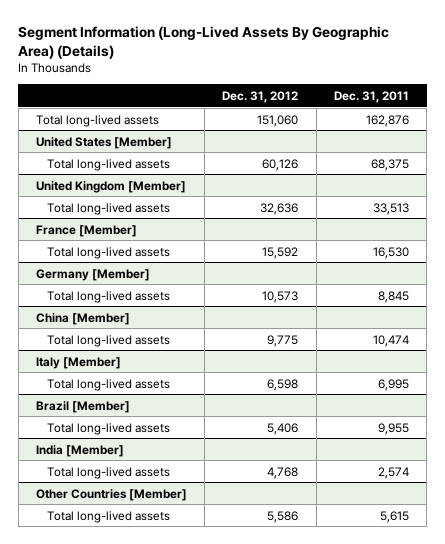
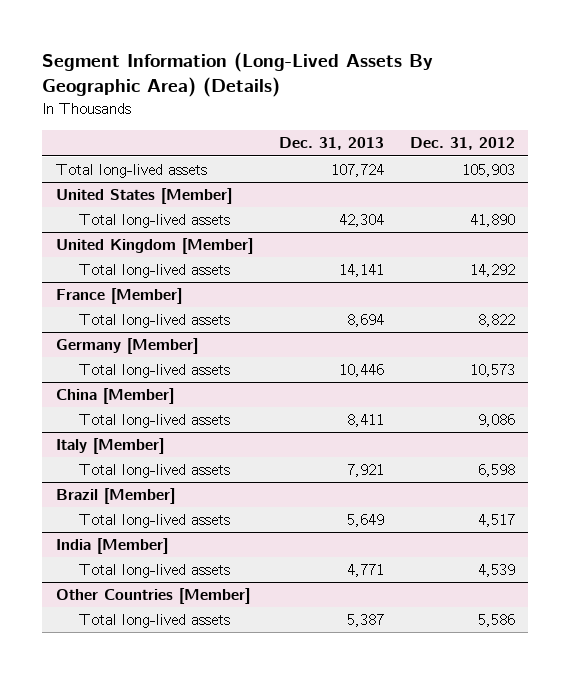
[334,90,410,103] Dec. 31, 2011 -> none
none -> [278,137,384,151] Dec. 31, 2013
[257,114,299,127] 151,060 -> [462,164,516,178] 105,903
[262,158,299,171] 60,126 -> [470,214,516,228] 41,890
[260,202,299,215] 32,636 -> [470,264,516,278] 14,292
[262,246,299,259] 15,592 -> [478,314,516,328] 8,822
[267,334,299,347] 9,775 -> [478,414,516,428] 9,086
[267,422,299,435] 5,406 -> [478,514,516,528] 4,517
[267,466,299,479] 4,768 -> [478,564,516,578] 4,539

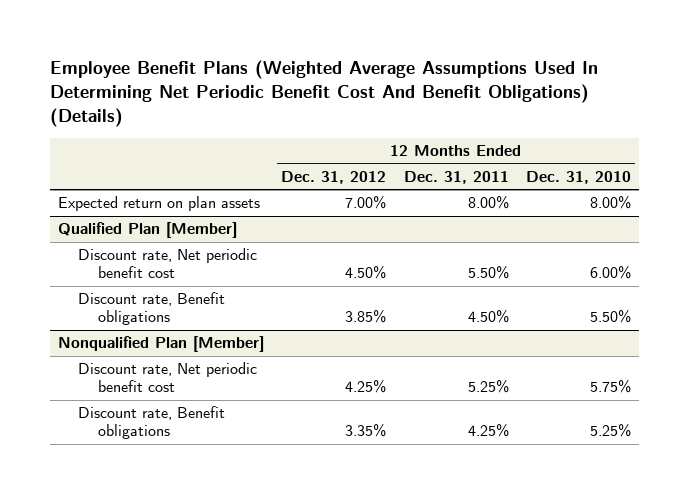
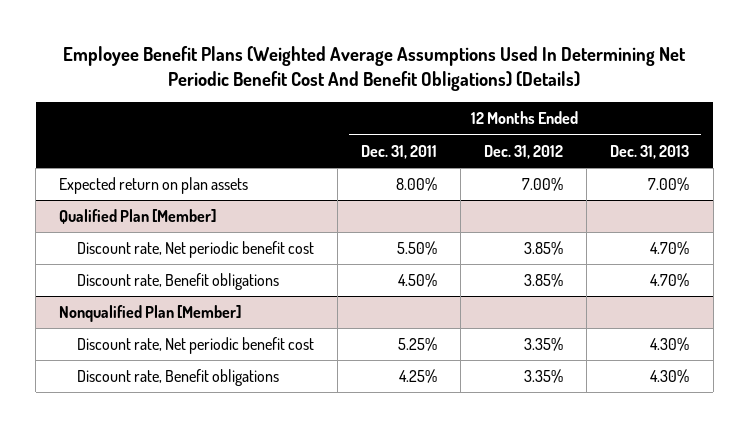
[525,170,631,184] Dec. 31, 2010 -> none
none -> [610,144,690,159] Dec. 31, 2013
[345,265,387,280] 4.50% -> [524,241,564,256] 3.85%
[345,379,387,394] 4.25% -> [524,337,564,352] 3.35%

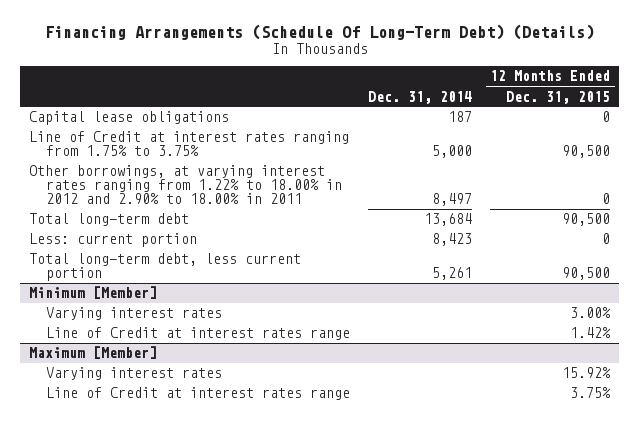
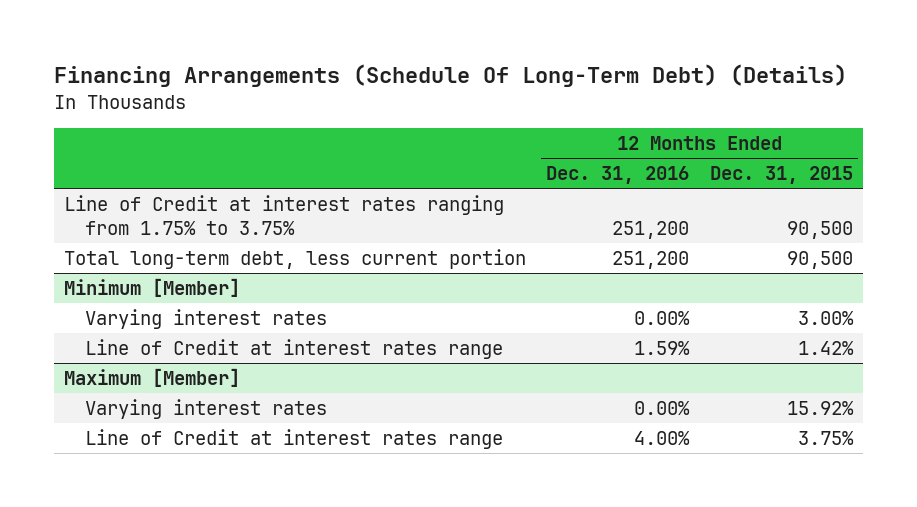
[368,90,473,104] Dec. 31, 2014 -> none
none -> [546,166,690,185] Dec. 31, 2016
[29,111,230,126] Capital lease obligations -> none
[29,165,343,204] Other borrowings, at varying interest rates ranging from 1.22% to 18.00% in 2012 and 2.90% to 18.00% in 2011 -> none
[29,213,190,227] Total long-term debt -> none
[29,233,198,248] Less: current portion -> none

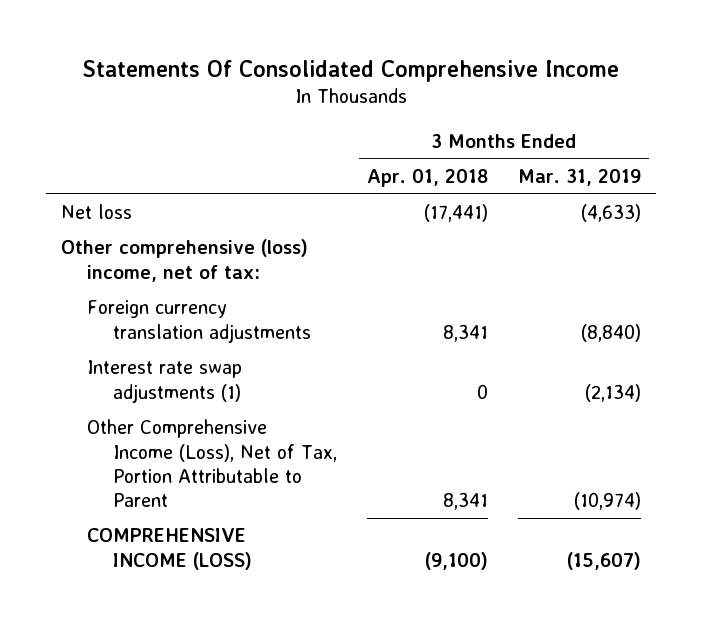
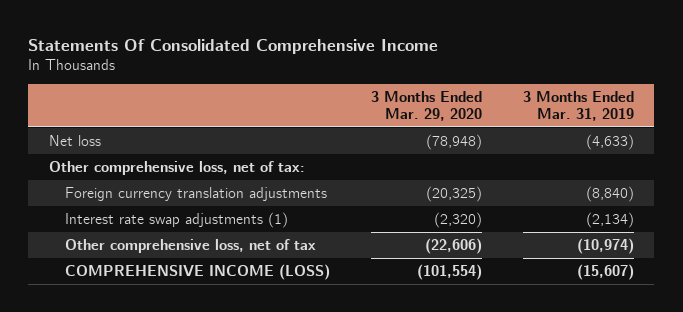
[366,168,488,187] Apr. 01, 2018 -> none
none -> [371,91,483,121] 3 Months Ended Mar. 29, 2020
[61,239,309,282] Other comprehensive (loss) income, net of tax: -> [48,160,305,175] Other comprehensive loss, net of tax:
[86,419,337,508] Other Comprehensive Income (Loss), Net of Tax, Portion Attributable to Parent -> [65,238,317,253] Other comprehensive loss, net of tax

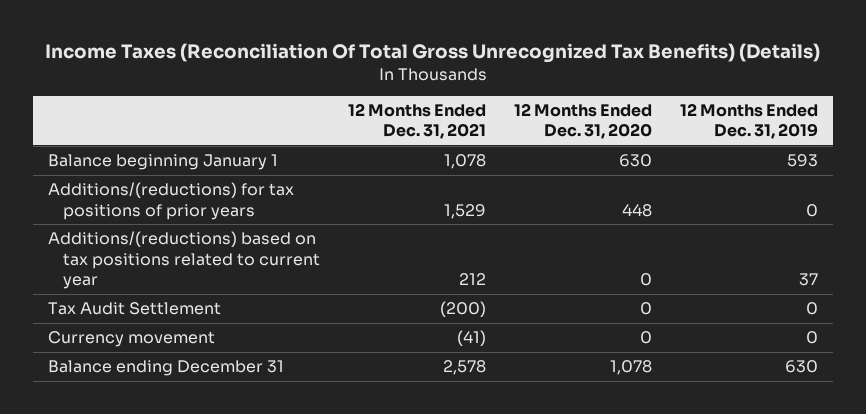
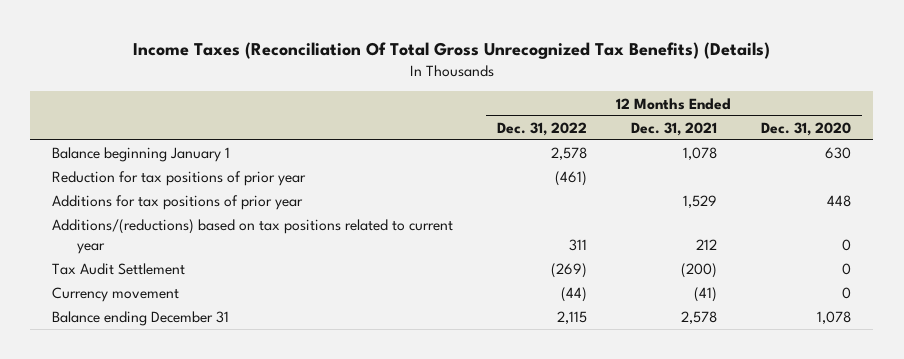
[680,102,819,140] 12 Months Ended Dec. 31, 2019 -> none
none -> [497,121,588,136] Dec. 31, 2022
none -> [52,171,307,187] Reduction for tax positions of prior year
[47,182,294,220] Additions/(reductions) for tax positions of prior years -> [52,195,304,211] Additions for tax positions of prior year

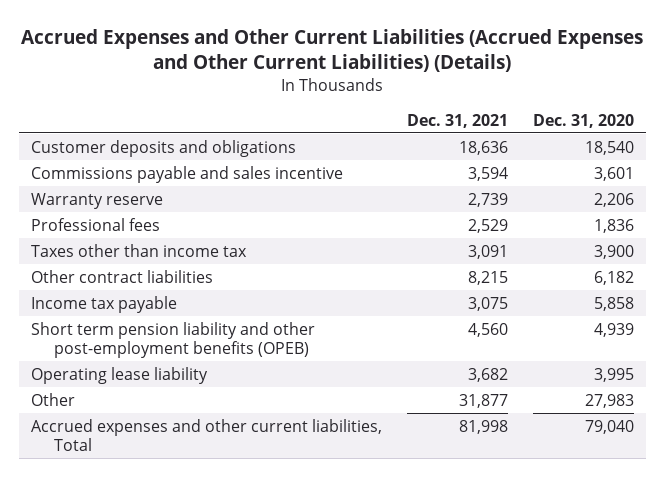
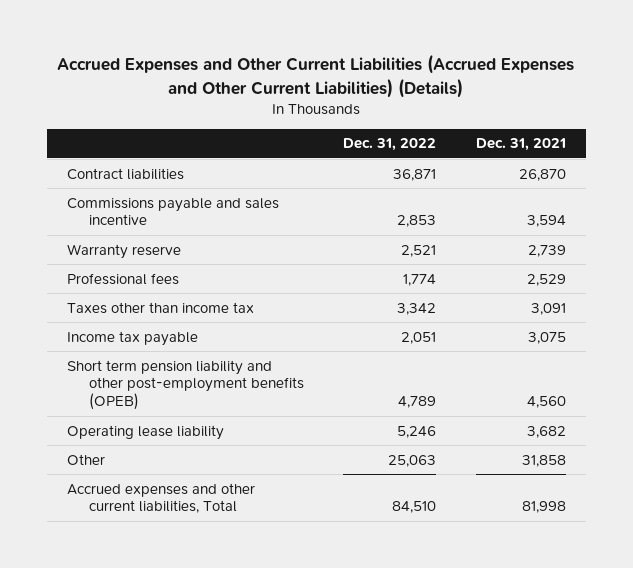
[532,113,634,128] Dec. 31, 2020 -> none
none -> [343,138,437,152] Dec. 31, 2022
[31,139,297,157] Customer deposits and obligations -> none
none -> [67,167,185,180] Contract liabilities
[31,269,214,283] Other contract liabilities -> none
[458,393,508,408] 31,877 -> [521,454,566,467] 31,858

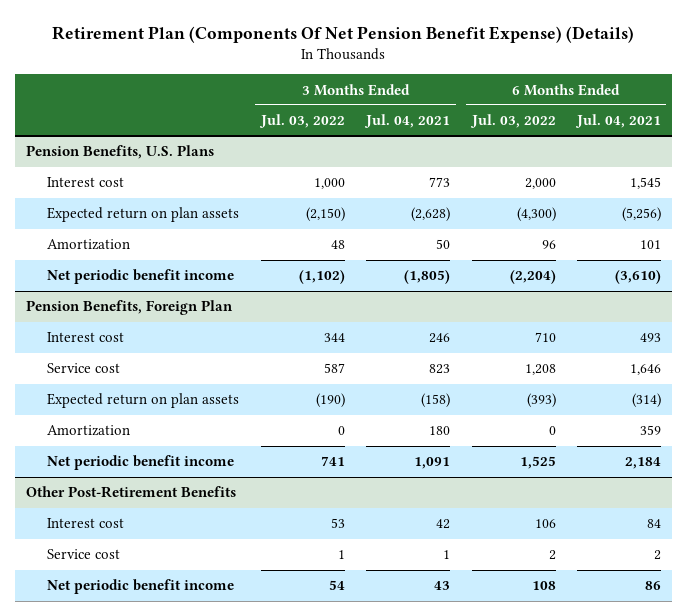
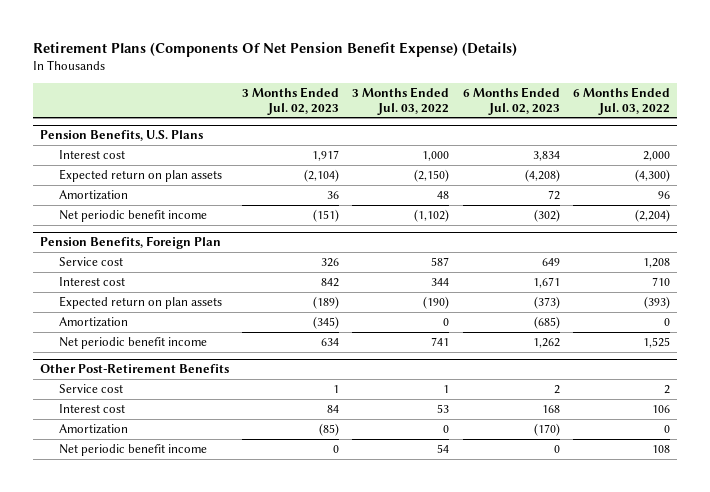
[52,25,635,43] Retirement Plan (Components Of Net Pension Benefit Expense) (Details) -> [32,41,517,57] Retirement Plans (Components Of Net Pension Benefit Expense) (Details)
[364,114,451,129] Jul. 04, 2021 -> none
[575,114,662,129] Jul. 04, 2021 -> none
none -> [241,86,339,115] 3 Months Ended Jul. 02, 2023
none -> [462,86,560,115] 6 Months Ended Jul. 02, 2023
[47,332,125,343] Interest cost -> [59,276,126,286] Interest cost
[47,518,125,529] Interest cost -> [59,403,126,413] Interest cost
none -> [59,423,129,434] Amortization

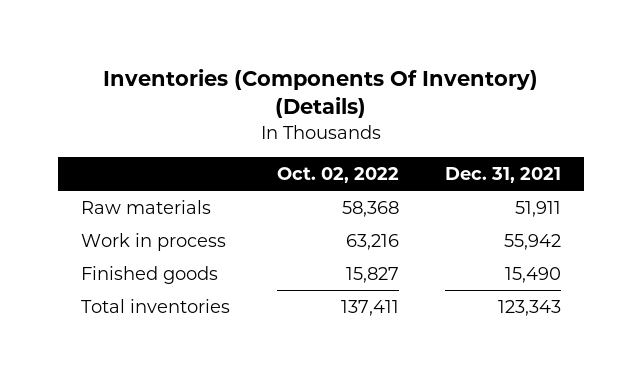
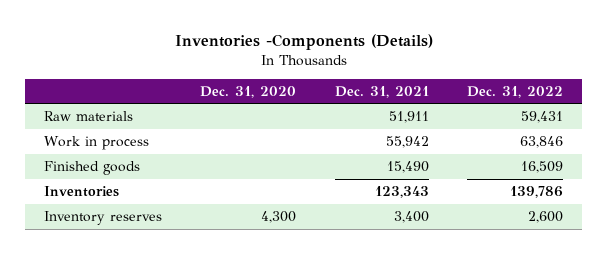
[103,69,539,119] Inventories (Components Of Inventory) (Details) -> [174,34,433,51] Inventories -Components (Details)
[276,167,399,184] Oct. 02, 2022 -> none
none -> [200,85,297,98] Dec. 31, 2020
none -> [467,85,564,98] Dec. 31, 2022
[81,298,231,313] Total inventories -> [43,186,119,198] Inventories
none -> [43,211,162,226] Inventory reserves

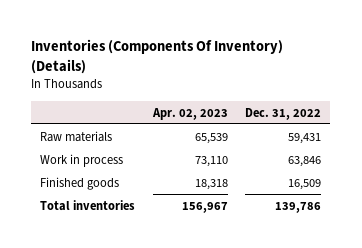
[174,34,433,51] Inventories -Components (Details) -> [31,39,284,74] Inventories (Components Of Inventory) (Details)
[200,85,297,98] Dec. 31, 2020 -> none
[334,85,429,98] Dec. 31, 2021 -> none
none -> [151,107,228,120] Apr. 02, 2023
[43,211,162,226] Inventory reserves -> none
[43,186,119,198] Inventories -> [40,199,136,211] Total inventories

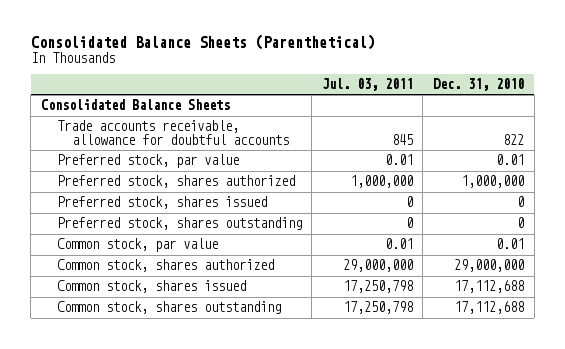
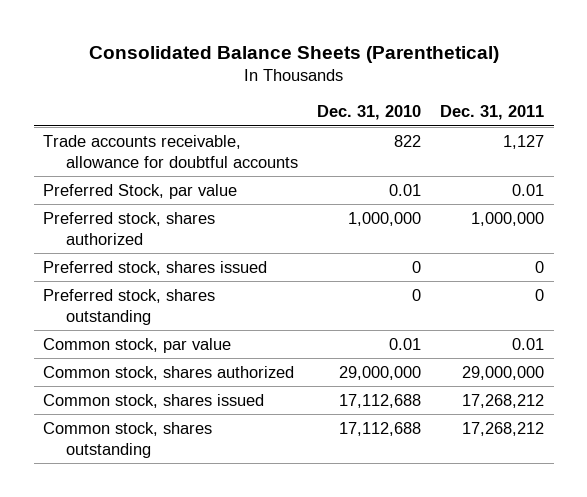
[321,78,413,92] Jul. 03, 2011 -> none
none -> [440,105,545,121] Dec. 31, 2011
[40,99,230,111] Consolidated Balance Sheets -> none
[56,154,239,169] Preferred stock, par value -> [42,183,237,199] Preferred Stock, par value

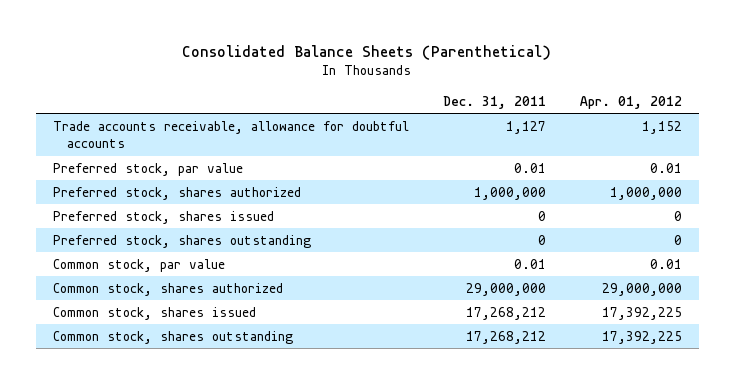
[317,105,422,121] Dec. 31, 2010 -> none
none -> [579,95,682,109] Apr. 01, 2012
[42,183,237,199] Preferred Stock, par value -> [52,162,243,176] Preferred stock, par value

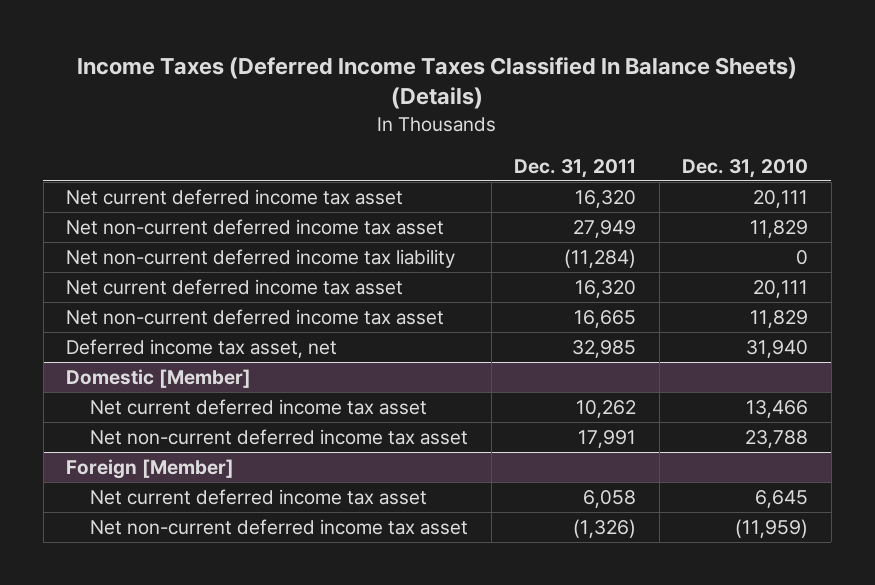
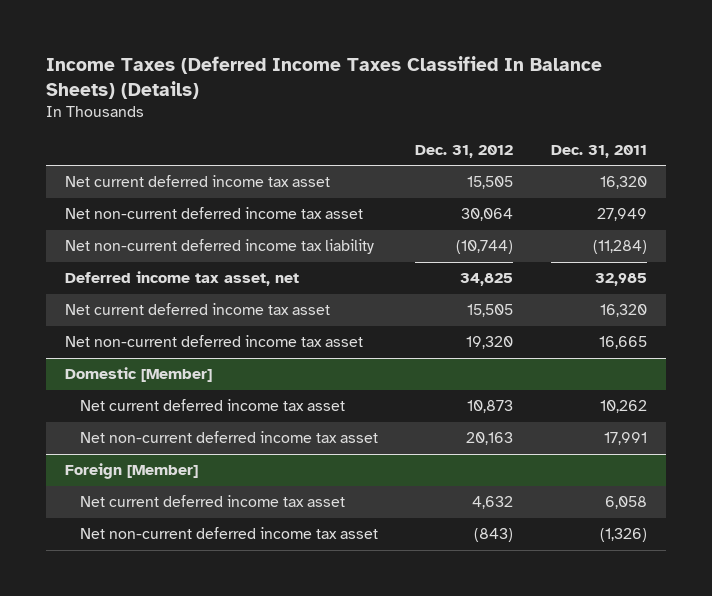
[682,158,809,178] Dec. 31, 2010 -> none
none -> [415,144,514,158] Dec. 31, 2012
[66,339,338,359] Deferred income tax asset, net -> [64,271,299,287] Deferred income tax asset, net

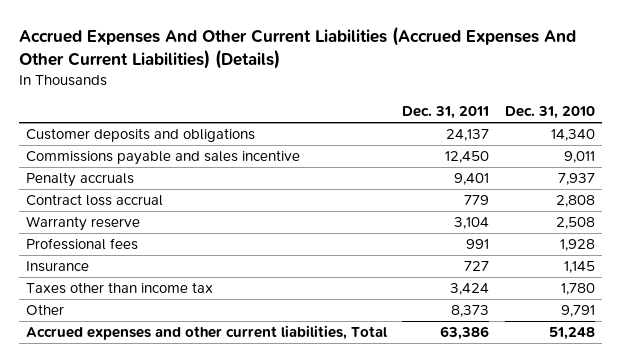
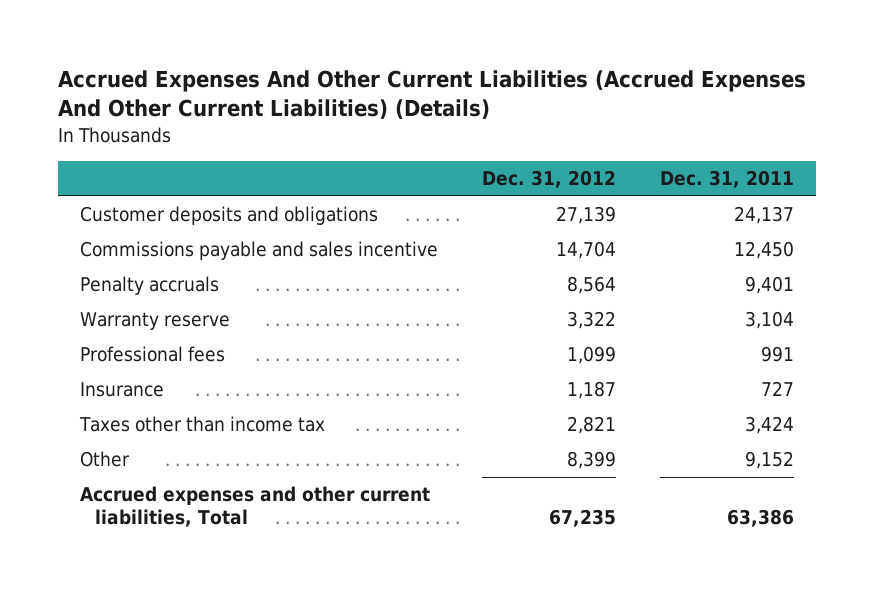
[504,106,595,120] Dec. 31, 2010 -> none
none -> [481,170,616,189] Dec. 31, 2012
[26,194,164,207] Contract loss accrual -> none
[451,305,490,318] 8,373 -> [744,451,794,470] 9,152

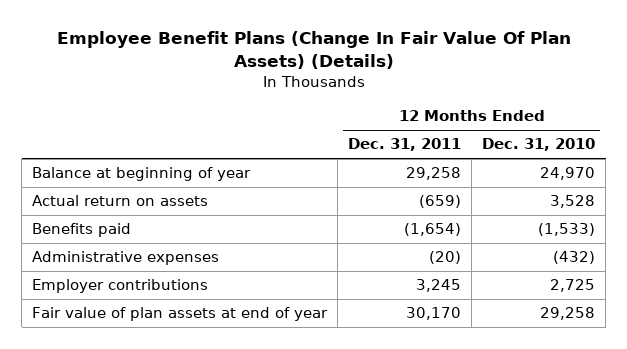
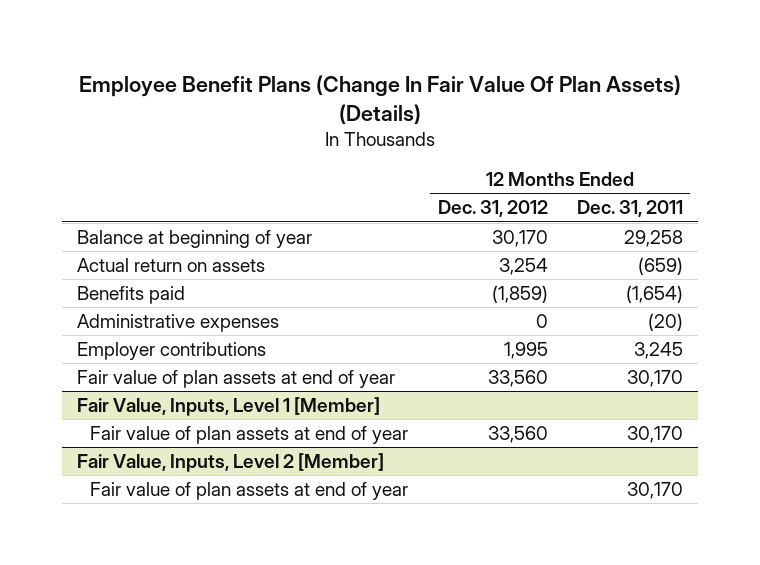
[482,138,596,152] Dec. 31, 2010 -> none
none -> [437,200,548,218] Dec. 31, 2012
none -> [76,397,380,417] Fair Value, Inputs, Level 1 [Member]
none -> [90,426,409,445] Fair value of plan assets at end of year
none -> [76,453,384,473] Fair Value, Inputs, Level 2 [Member]
none -> [90,482,409,501] Fair value of plan assets at end of year

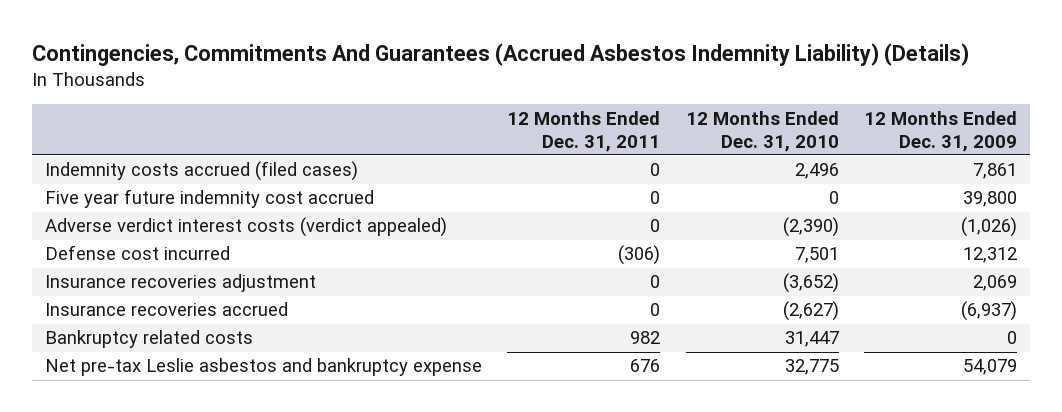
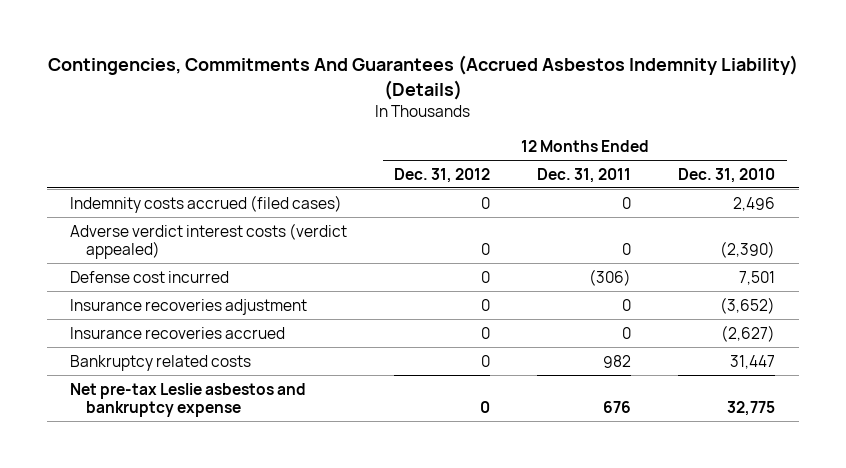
[864,110,1018,152] 12 Months Ended Dec. 31, 2009 -> none
none -> [394,167,491,183] Dec. 31, 2012
[44,189,374,209] Five year future indemnity cost accrued -> none

